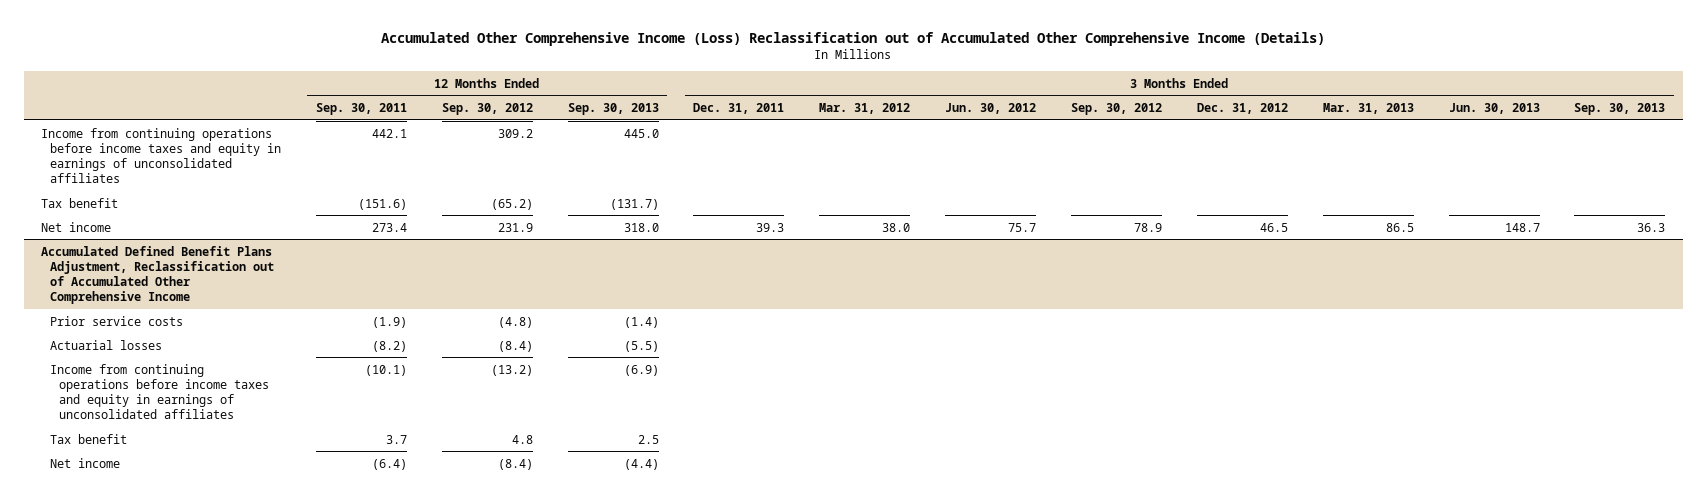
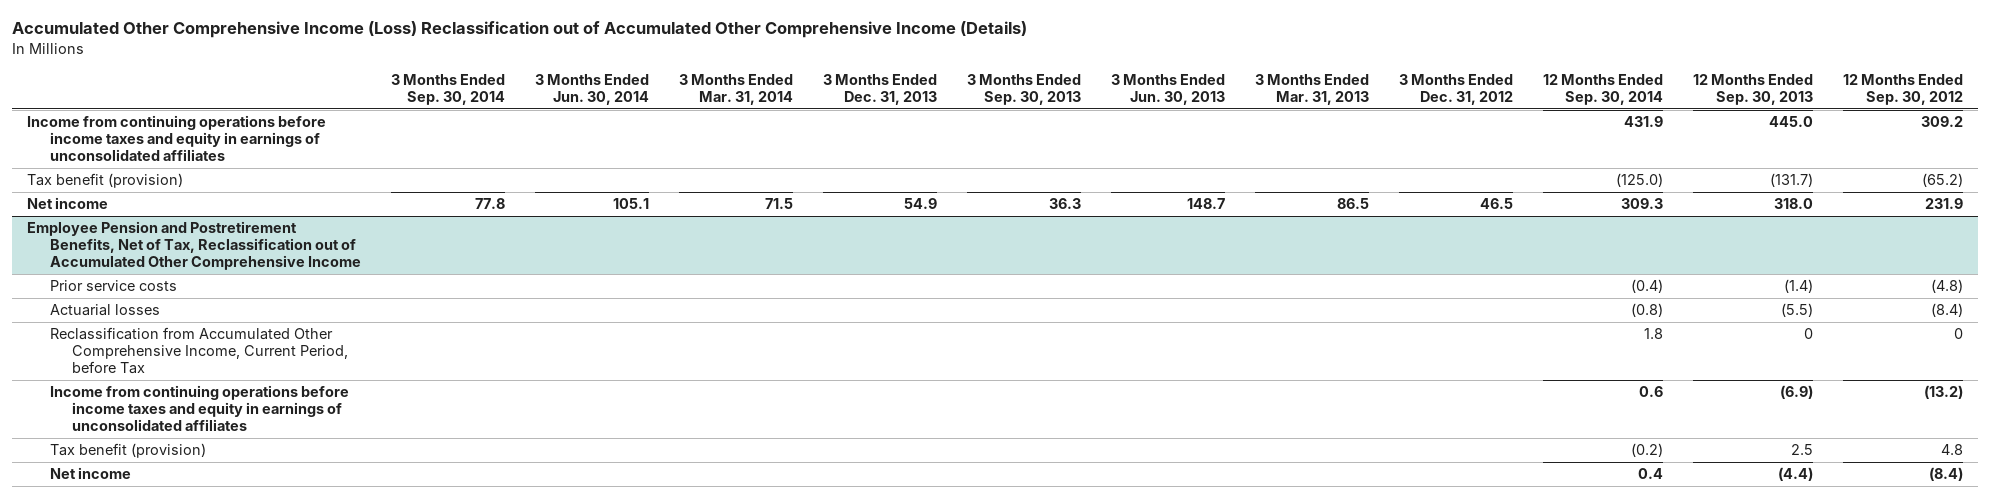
[315,102,407,115] Sep. 30, 2011 -> none
[693,102,785,114] Dec. 31, 2011 -> none
[819,102,911,114] Mar. 31, 2012 -> none
[945,102,1037,114] Jun. 30, 2012 -> none
[1071,102,1163,115] Sep. 30, 2012 -> none
none -> [390,74,505,106] 3 Months Ended Sep. 30, 2014
none -> [534,74,649,106] 3 Months Ended Jun. 30, 2014
none -> [678,74,793,106] 3 Months Ended Mar. 31, 2014
none -> [822,74,937,106] 3 Months Ended Dec. 31, 2013
none -> [1542,74,1663,106] 12 Months Ended Sep. 30, 2014
[41,197,119,208] Tax benefit -> [27,173,184,189] Tax benefit (provision)
[41,245,275,305] Accumulated Defined Benefit Plans Adjustment, Reclassification out of Accumulated Other Comprehensive Income -> none
none -> [27,221,361,271] Employee Pension and Postretirement Benefits, Net of Tax, Reclassification out of Accumulated Other Comprehensive Income
none -> [49,327,349,375] Reclassification from Accumulated Other Comprehensive Income, Current Period, before Tax
[50,433,128,444] Tax benefit -> [49,443,206,459] Tax benefit (provision)

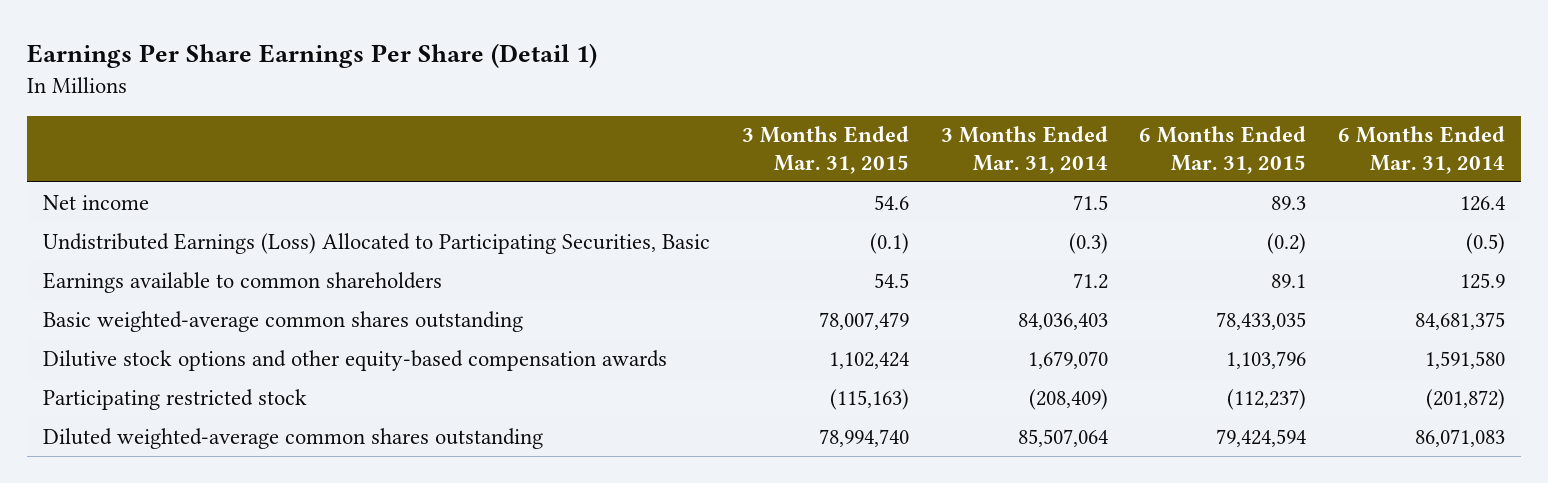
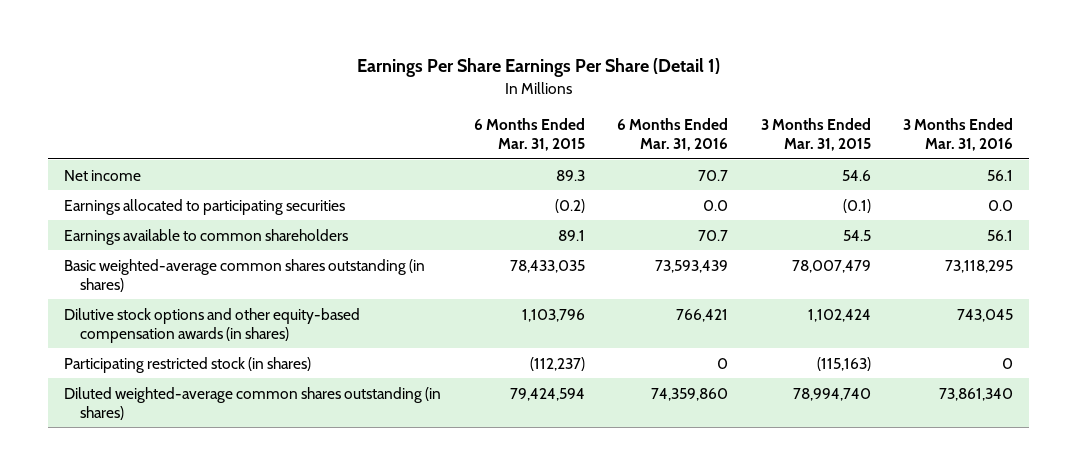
[940,126,1108,175] 3 Months Ended Mar. 31, 2014 -> none
[1338,126,1506,175] 6 Months Ended Mar. 31, 2014 -> none
none -> [617,117,729,151] 6 Months Ended Mar. 31, 2016
none -> [903,117,1014,151] 3 Months Ended Mar. 31, 2016
[42,232,710,254] Undistributed Earnings (Loss) Allocated to Participating Securities, Basic -> [64,198,346,215] Earnings allocated to participating securities
[42,310,523,332] Basic weighted-average common shares outstanding -> [64,258,426,292] Basic weighted-average common shares outstanding (in shares)
[42,349,667,371] Dilutive stock options and other equity-based compensation awards -> [64,307,361,343] Dilutive stock options and other equity-based compensation awards (in shares)
[42,388,307,410] Participating restricted stock -> [64,356,312,373] Participating restricted stock (in shares)
[42,427,543,449] Diluted weighted-average common shares outstanding -> [64,386,442,420] Diluted weighted-average common shares outstanding (in shares)

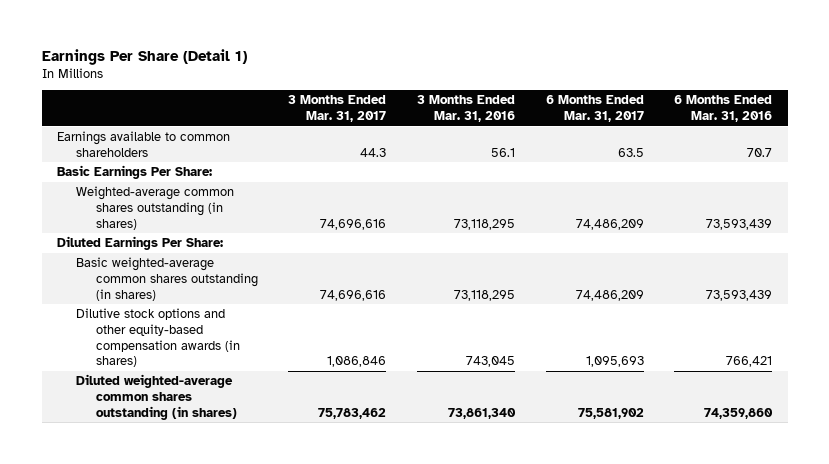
[356,58,720,78] Earnings Per Share Earnings Per Share (Detail 1) -> [41,48,247,65] Earnings Per Share (Detail 1)
[473,117,585,151] 6 Months Ended Mar. 31, 2015 -> none
[760,117,871,151] 3 Months Ended Mar. 31, 2015 -> none
none -> [288,95,387,123] 3 Months Ended Mar. 31, 2017
none -> [545,95,644,123] 6 Months Ended Mar. 31, 2017
[64,169,142,181] Net income -> none
[64,198,346,215] Earnings allocated to participating securities -> none
none -> [56,165,212,180] Basic Earnings Per Share:
none -> [76,186,235,230] Weighted-average common shares outstanding (in shares)
none -> [56,236,223,251] Diluted Earnings Per Share:
[64,356,312,373] Participating restricted stock (in shares) -> none

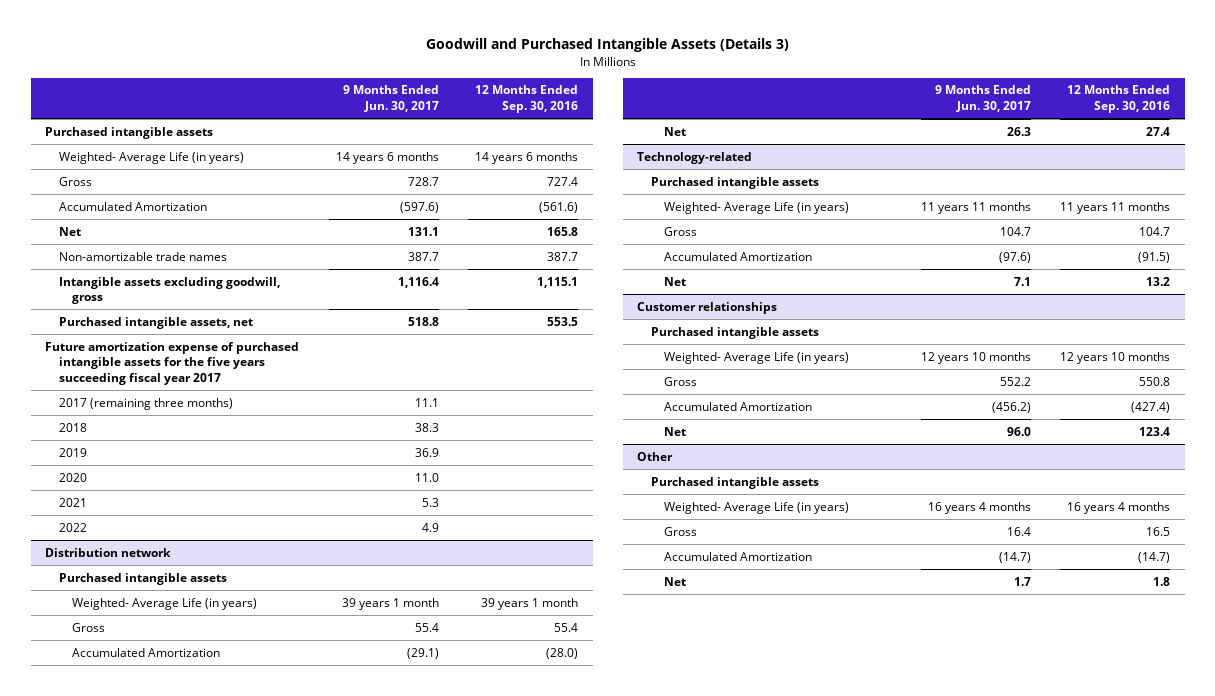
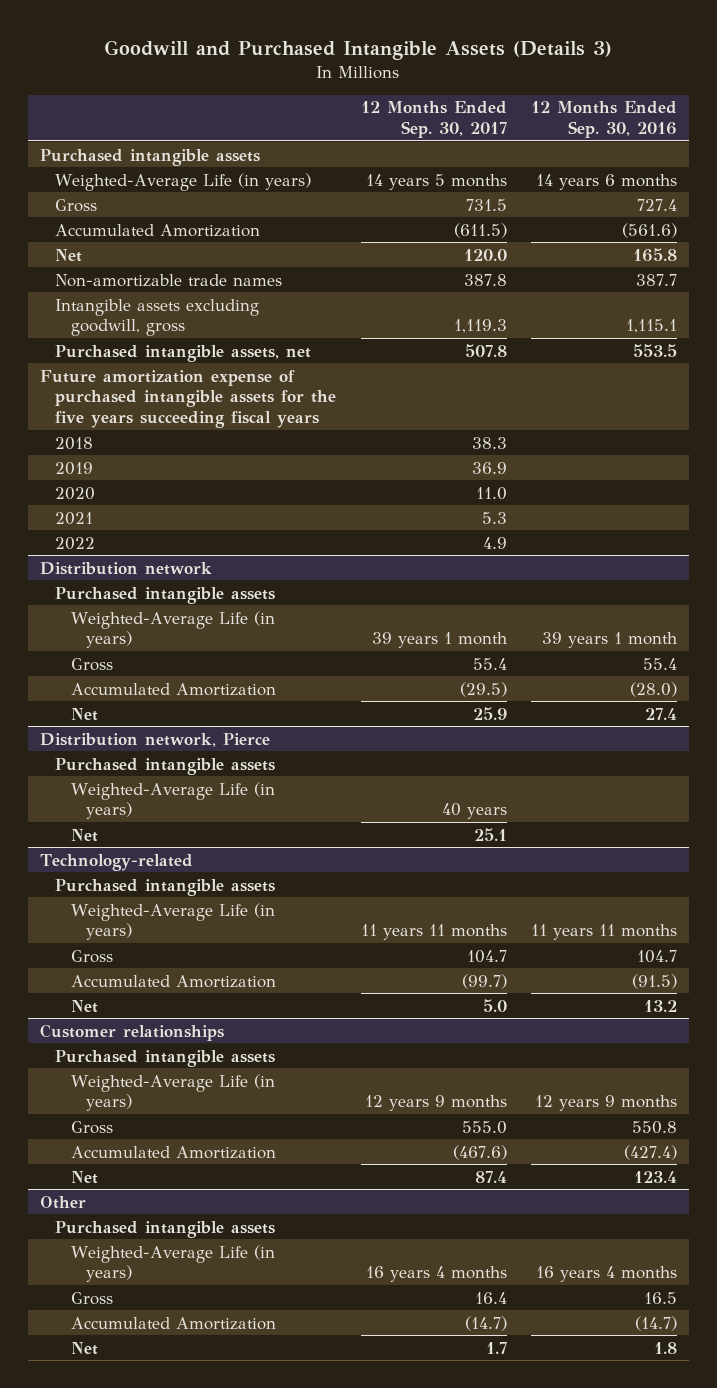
[342,85,439,112] 9 Months Ended Jun. 30, 2017 -> none
none -> [360,101,507,139] 12 Months Ended Sep. 30, 2017
[58,151,244,164] Weighted- Average Life (in years) -> [55,172,312,191] Weighted-Average Life (in years)
[58,397,233,410] 2017 (remaining three months) -> none
[45,341,300,385] Future amortization expense of purchased intangible assets for the five years succeeding fiscal year 2017 -> [40,369,337,428] Future amortization expense of purchased intangible assets for the five years succeeding fiscal years
[72,597,258,610] Weighted- Average Life (in years) -> [70,610,275,649] Weighted-Average Life (in years)
none -> [40,732,271,747] Distribution network, Pierce
none -> [55,757,276,775] Purchased intangible assets
none -> [70,781,275,820] Weighted-Average Life (in years)
none -> [70,828,98,842] Net
[664,201,850,214] Weighted- Average Life (in years) -> [70,902,275,941] Weighted-Average Life (in years)
[664,351,850,364] Weighted- Average Life (in years) -> [70,1073,275,1112] Weighted-Average Life (in years)
[1059,351,1170,364] 12 years 10 months -> [534,1095,677,1112] 12 years 9 months
[664,501,850,514] Weighted- Average Life (in years) -> [70,1244,275,1283] Weighted-Average Life (in years)

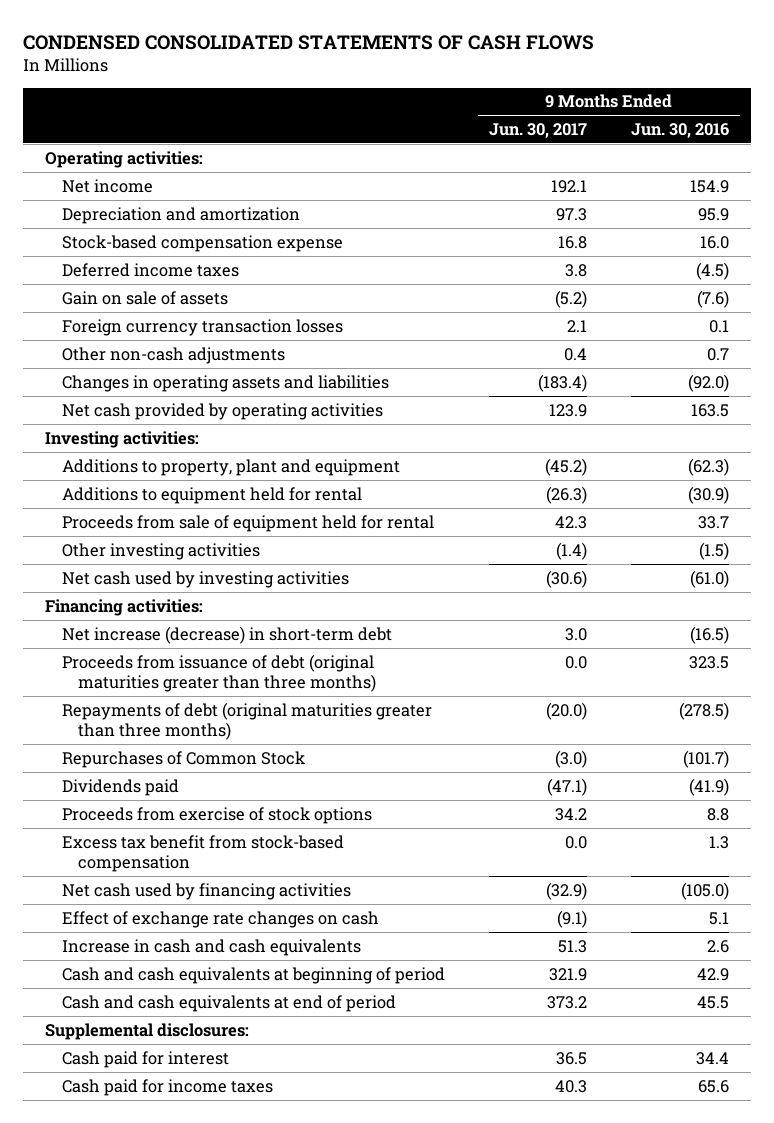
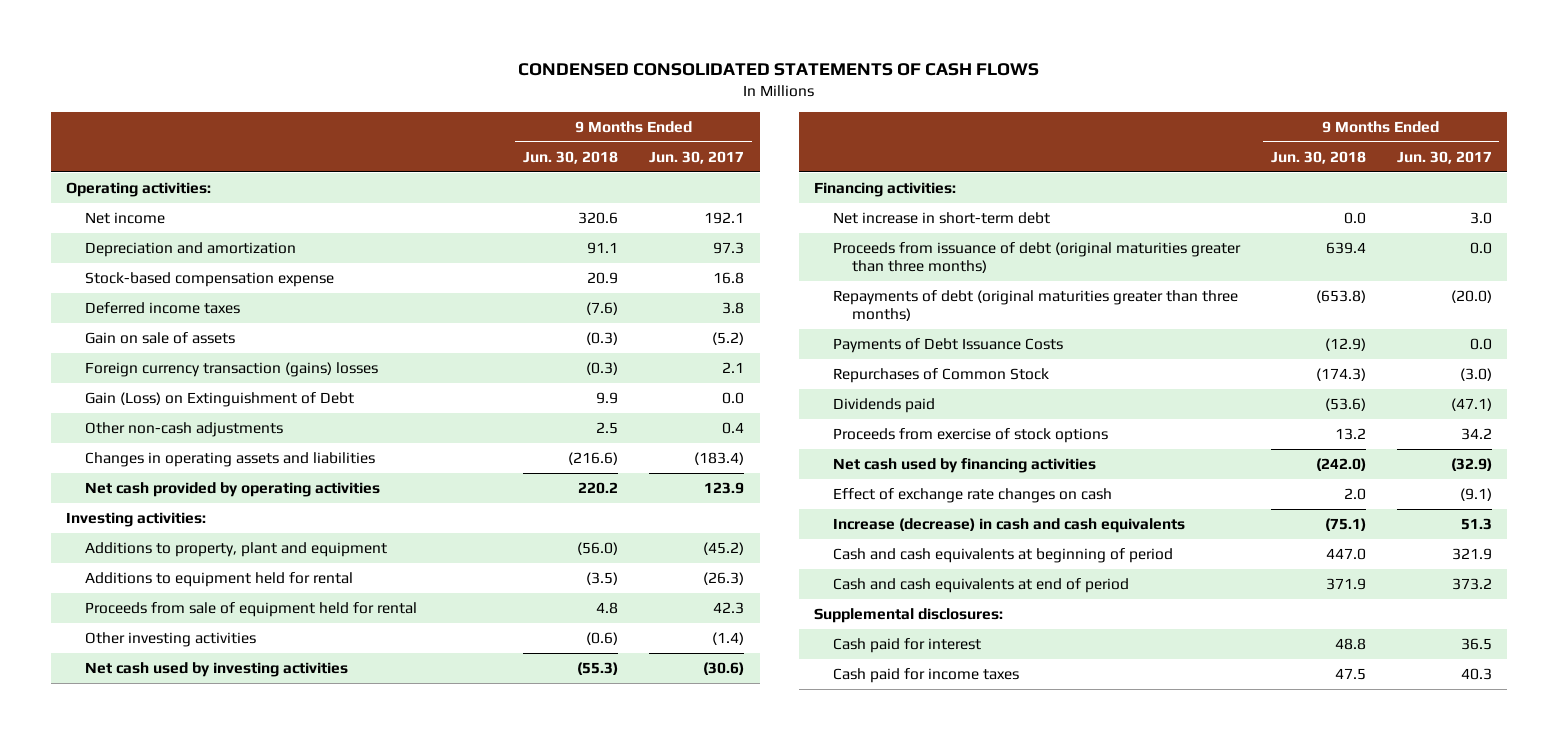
[630,123,729,139] Jun. 30, 2016 -> none
none -> [523,150,619,164] Jun. 30, 2018
[61,318,343,336] Foreign currency transaction losses -> [85,362,379,378] Foreign currency transaction (gains) losses
none -> [85,392,355,408] Gain (Loss) on Extinguishment of Debt
[61,625,392,644] Net increase (decrease) in short-term debt -> [832,212,1050,225] Net increase in short-term debt
none -> [832,338,1063,354] Payments of Debt Issuance Costs
[61,834,344,872] Excess tax benefit from stock-based compensation -> none
[61,938,361,956] Increase in cash and cash equivalents -> [832,518,1185,534] Increase (decrease) in cash and cash equivalents

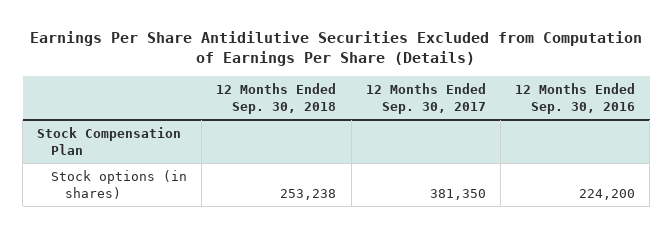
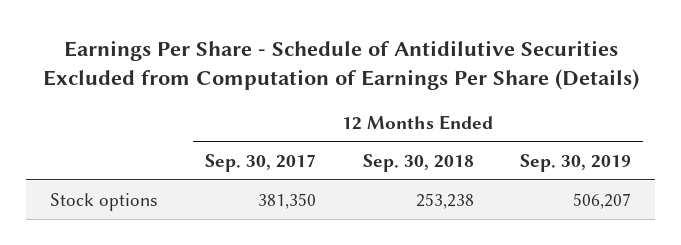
[30,30,643,67] Earnings Per Share Antidilutive Securities Excluded from Computation of Earnings Per Share (Details) -> [42,39,639,91] Earnings Per Share - Schedule of Antidilutive Securities Excluded from Computation of Earnings Per Share (Details)
[515,83,636,115] 12 Months Ended Sep. 30, 2016 -> none
none -> [520,153,632,172] Sep. 30, 2019
[37,126,182,155] Stock Compensation Plan -> none
[51,169,188,199] Stock options (in shares) -> [49,193,158,212] Stock options

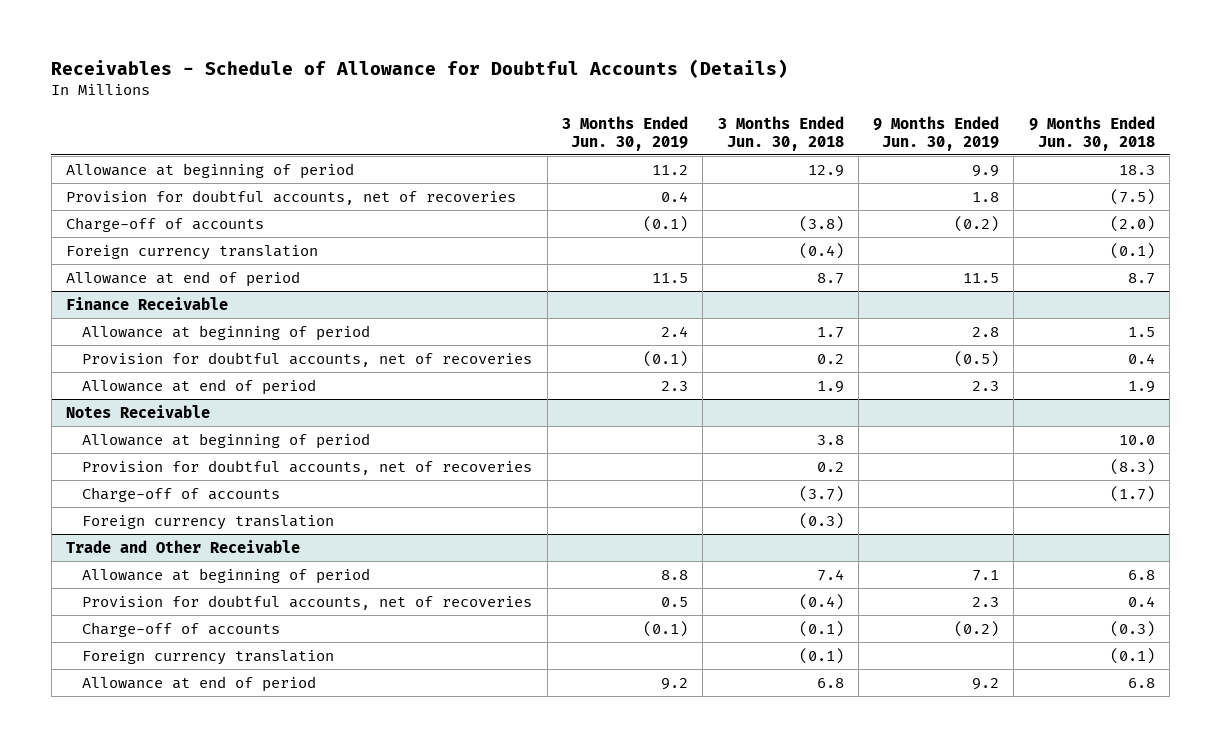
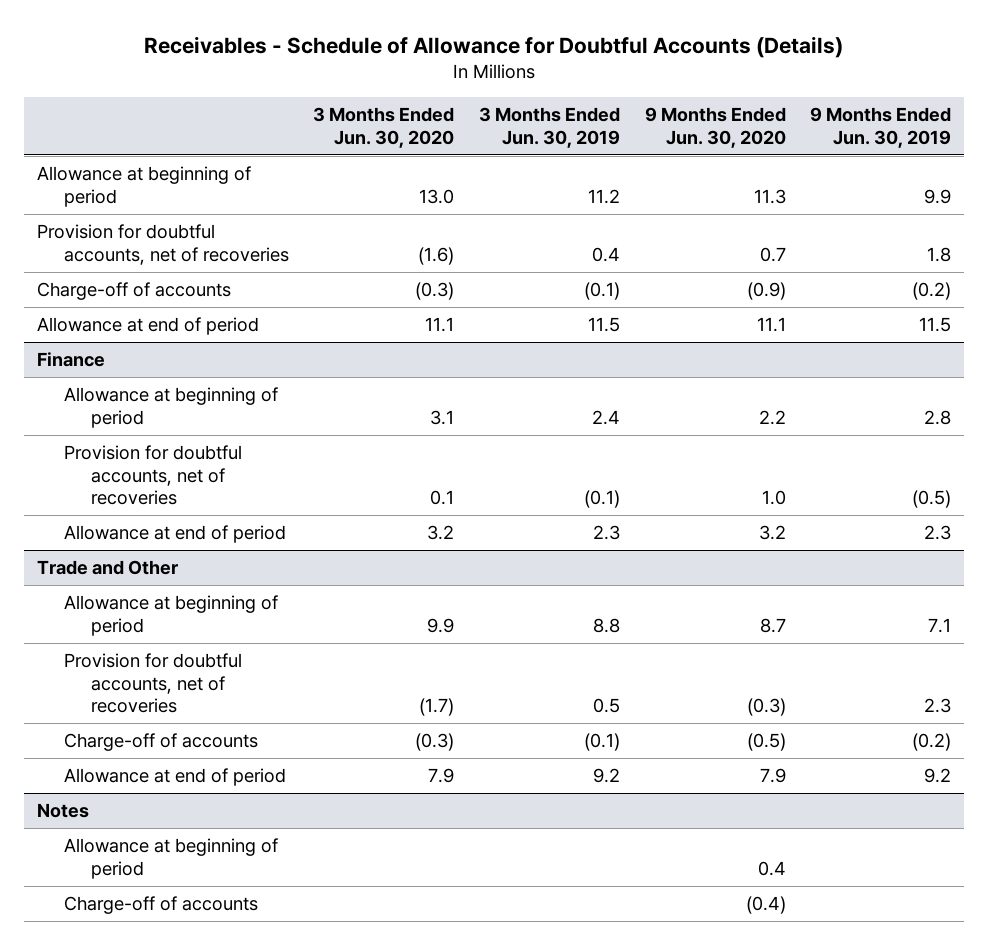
[717,116,844,151] 3 Months Ended Jun. 30, 2018 -> none
[1028,116,1155,151] 9 Months Ended Jun. 30, 2018 -> none
none -> [313,107,455,148] 3 Months Ended Jun. 30, 2020
none -> [644,107,786,148] 9 Months Ended Jun. 30, 2020
[66,244,319,260] Foreign currency translation -> none
[66,296,229,310] Finance Receivable -> [36,352,105,368] Finance
[66,404,211,418] Notes Receivable -> none
[82,432,371,449] Allowance at beginning of period -> none
[82,459,533,475] Provision for doubtful accounts, net of recoveries -> none
[82,486,281,502] Charge-off of accounts -> none
[82,514,335,530] Foreign currency translation -> none
[66,539,301,553] Trade and Other Receivable -> [36,560,178,576] Trade and Other
[82,649,335,665] Foreign currency translation -> none
none -> [36,803,89,819] Notes
none -> [63,838,278,879] Allowance at beginning of period
none -> [63,896,258,915] Charge-off of accounts

